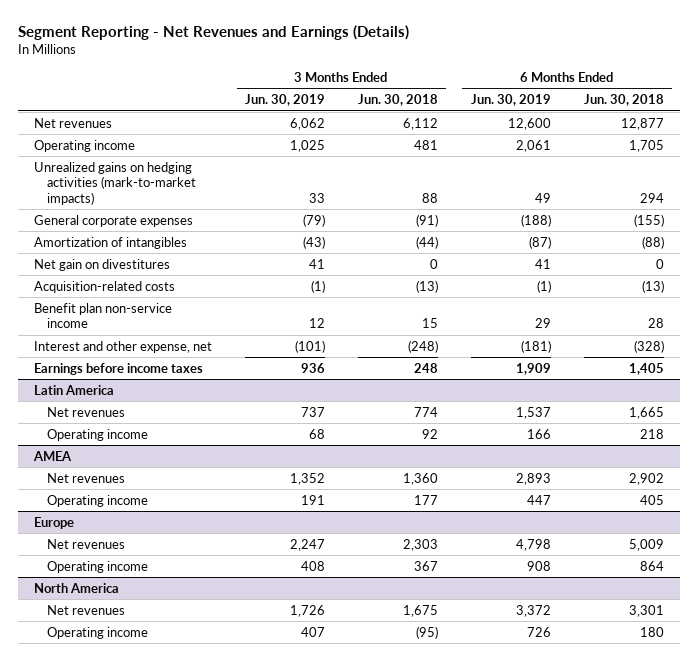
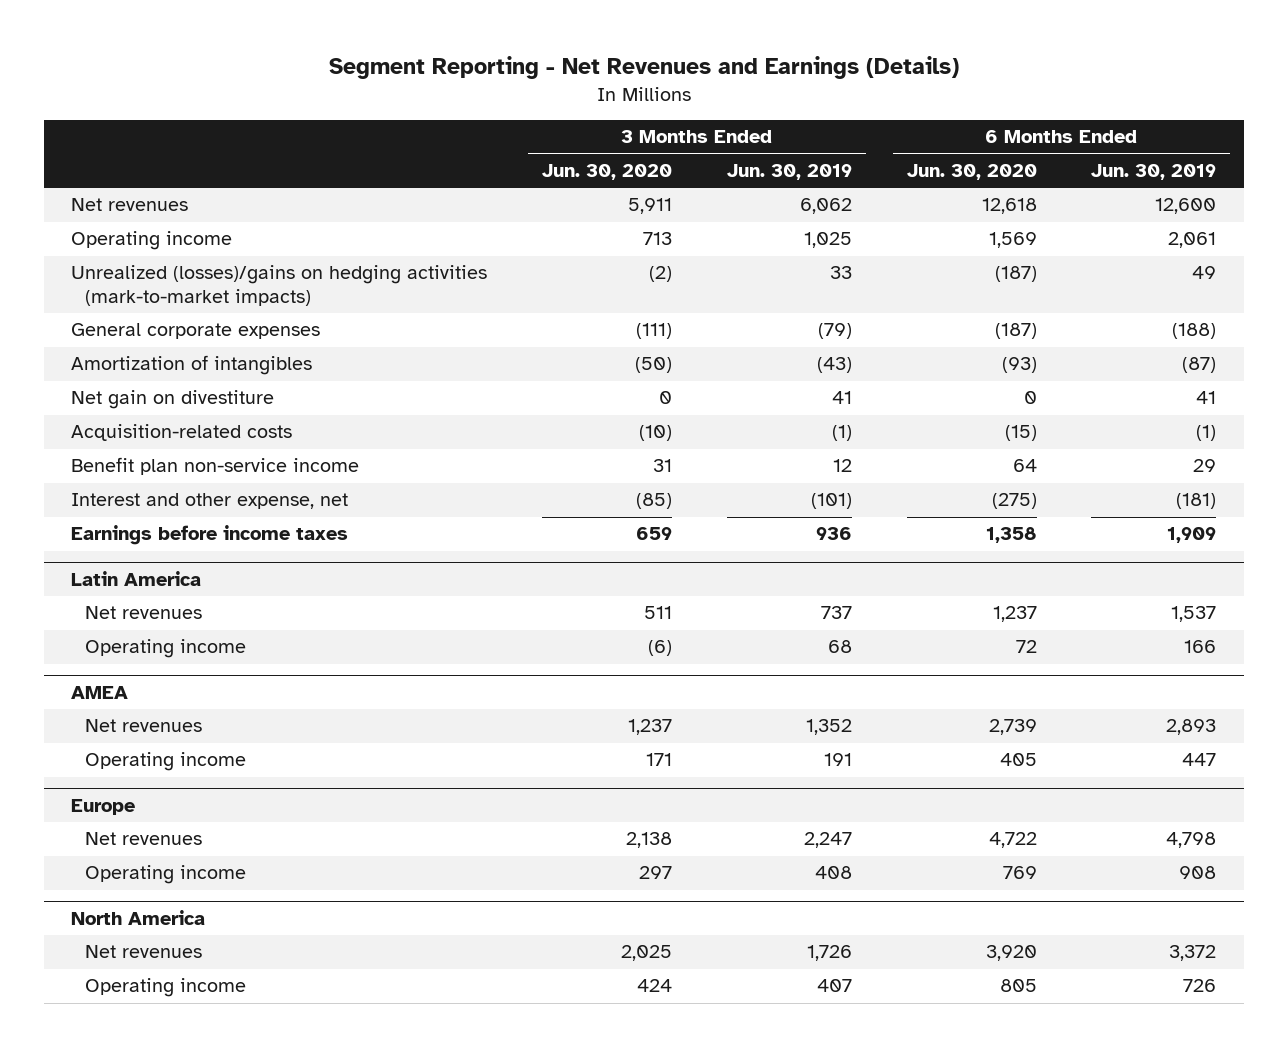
[357,93,438,106] Jun. 30, 2018 -> none
[583,93,664,106] Jun. 30, 2018 -> none
none -> [542,163,673,180] Jun. 30, 2020
none -> [906,163,1037,180] Jun. 30, 2020
[34,161,197,205] Unrealized gains on hedging activities (mark-to-market impacts) -> [71,265,488,306] Unrealized (losses)/gains on hedging activities (mark-to-market impacts)
[34,258,171,271] Net gain on divestitures -> [71,390,275,410] Net gain on divestiture

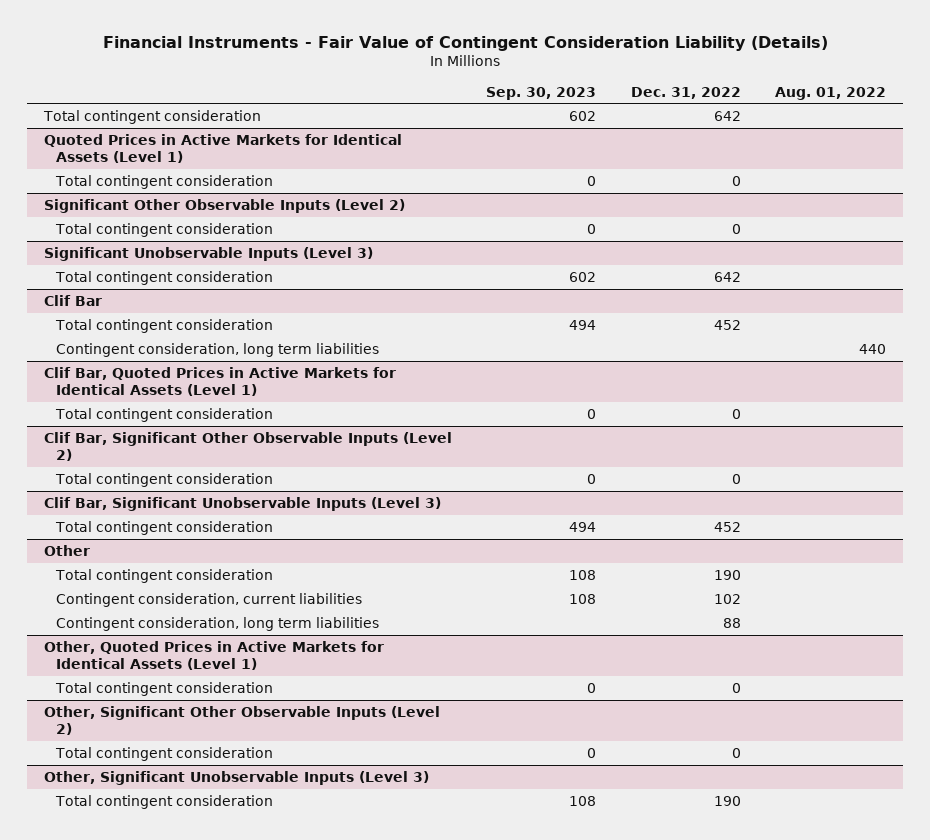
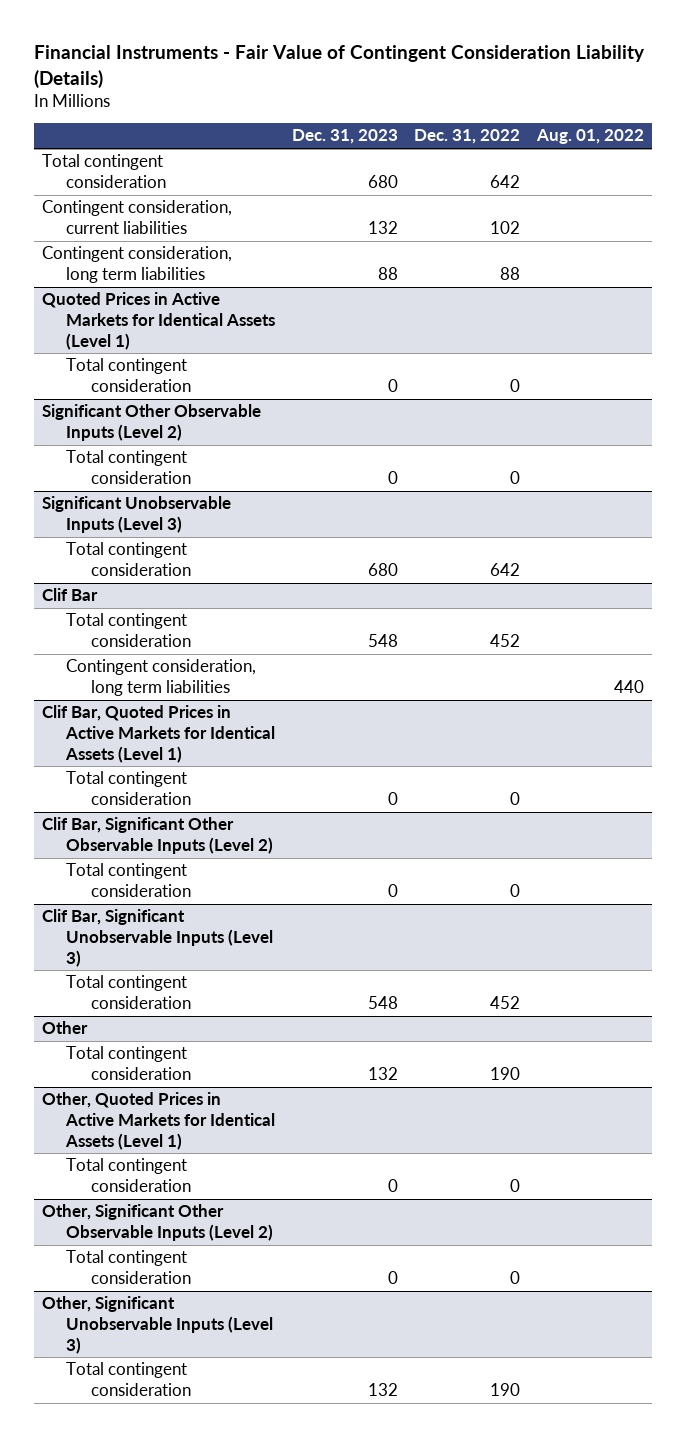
[486,86,597,100] Sep. 30, 2023 -> none
none -> [291,129,398,145] Dec. 31, 2023
none -> [42,200,233,234] Contingent consideration, current liabilities
none -> [42,246,233,283] Contingent consideration, long term liabilities
[55,592,362,607] Contingent consideration, current liabilities -> none
[55,616,379,631] Contingent consideration, long term liabilities -> none

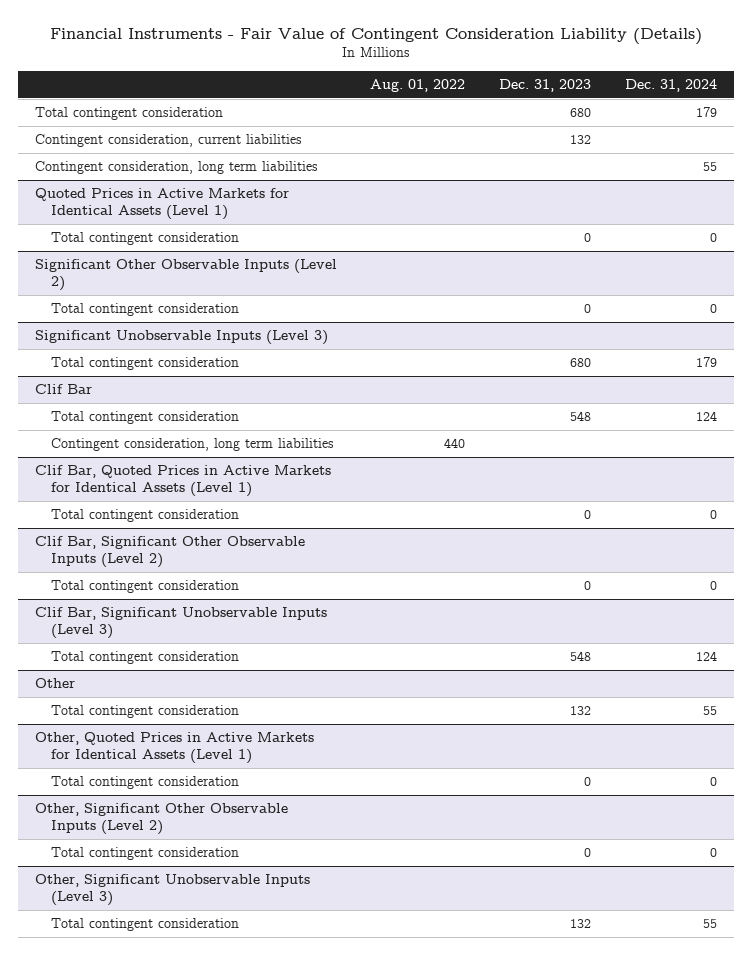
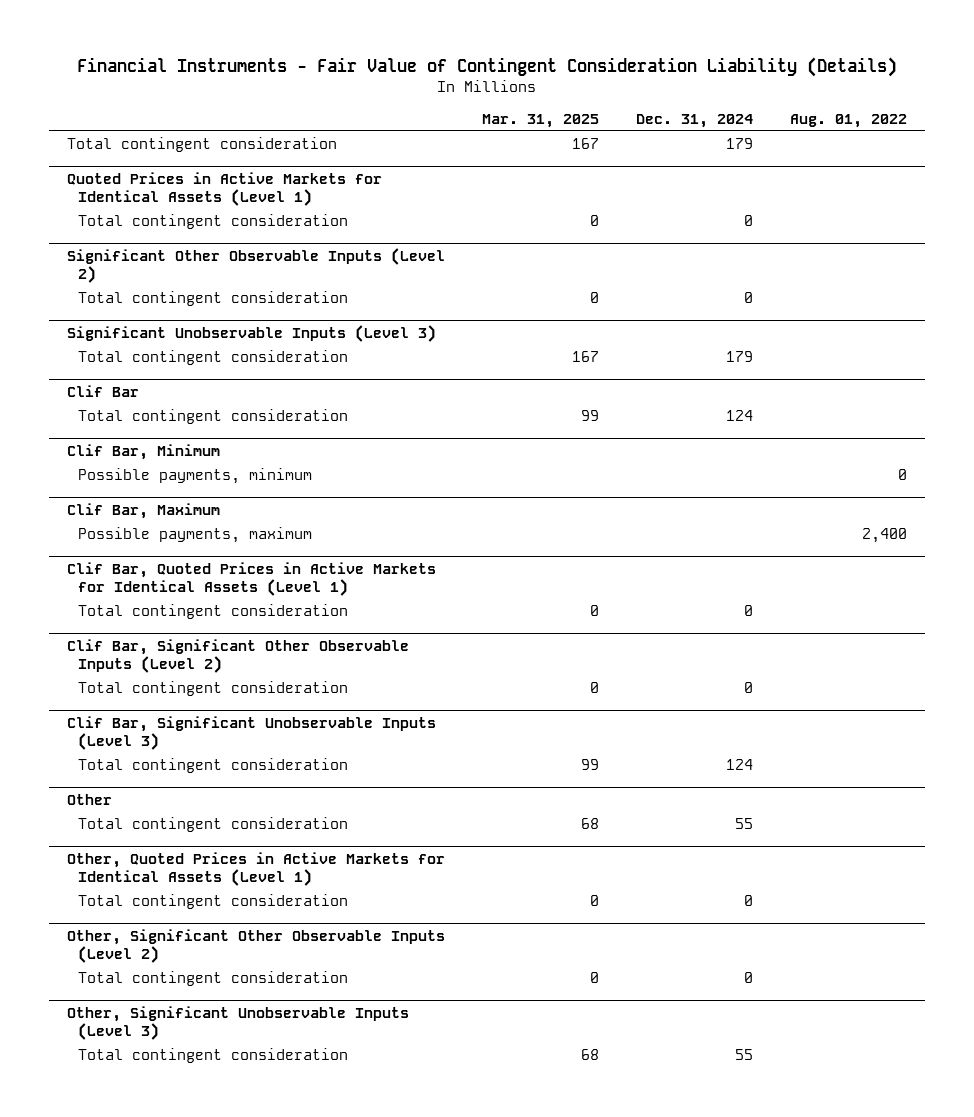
[499,79,592,93] Dec. 31, 2023 -> none
none -> [482,113,600,128] Mar. 31, 2025
[34,134,302,148] Contingent consideration, current liabilities -> none
[34,161,318,175] Contingent consideration, long term liabilities -> none
[50,438,334,452] Contingent consideration, long term liabilities -> none
none -> [67,443,221,460] Clif Bar, Minimum
none -> [78,468,313,485] Possible payments, minimum
none -> [67,502,221,519] Clif Bar, Maximum
none -> [78,527,313,544] Possible payments, maximum

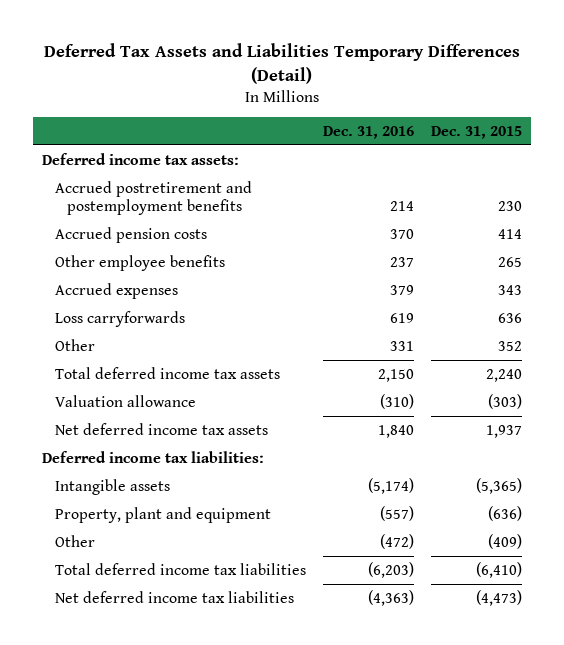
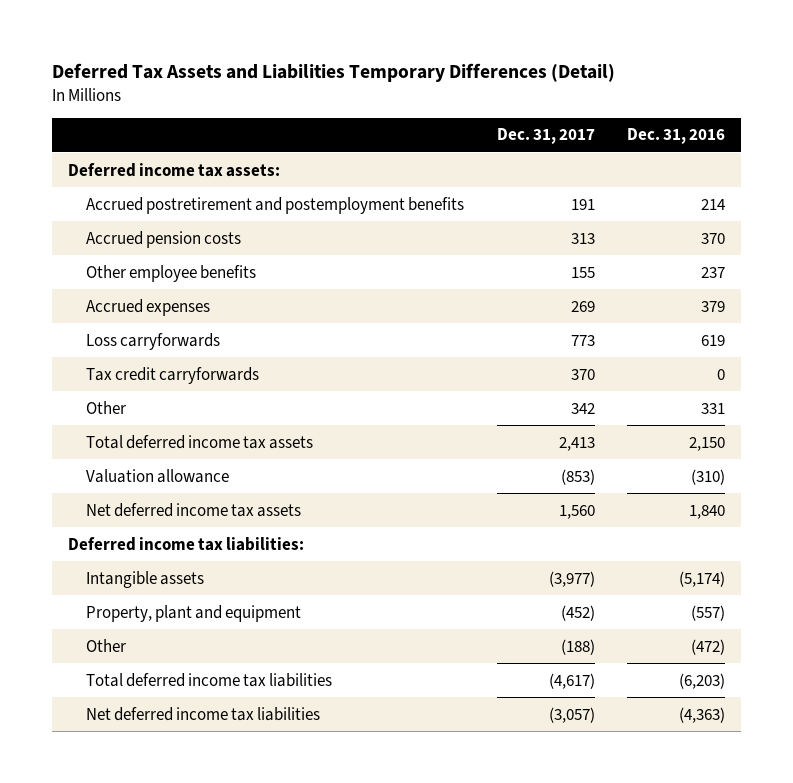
[431,125,523,139] Dec. 31, 2015 -> none
none -> [496,128,595,145] Dec. 31, 2017
none -> [86,366,260,384] Tax credit carryforwards

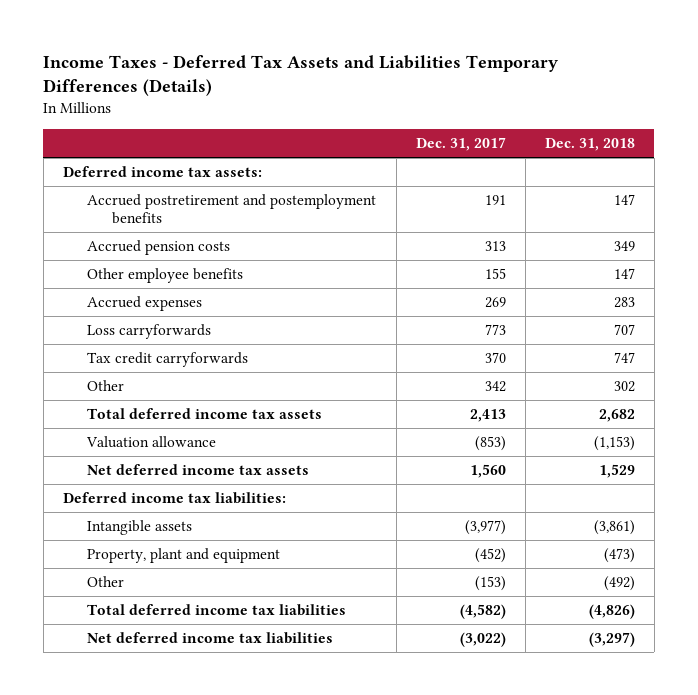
[51,63,615,83] Deferred Tax Assets and Liabilities Temporary Differences (Detail) -> [43,54,559,97] Income Taxes - Deferred Tax Assets and Liabilities Temporary Differences (Details)
[627,128,726,145] Dec. 31, 2016 -> none
none -> [544,138,635,152] Dec. 31, 2018
[560,638,595,655] (188) -> [474,576,506,592] (153)
[548,672,595,689] (4,617) -> [459,604,506,620] (4,582)
[548,706,595,723] (3,057) -> [459,632,506,648] (3,022)

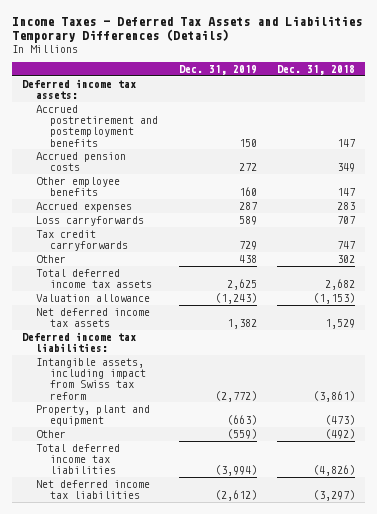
[415,137,506,152] Dec. 31, 2017 -> none
none -> [178,65,257,76] Dec. 31, 2019
[87,520,193,536] Intangible assets -> [36,358,147,400] Intangible assets, including impact from Swiss tax reform

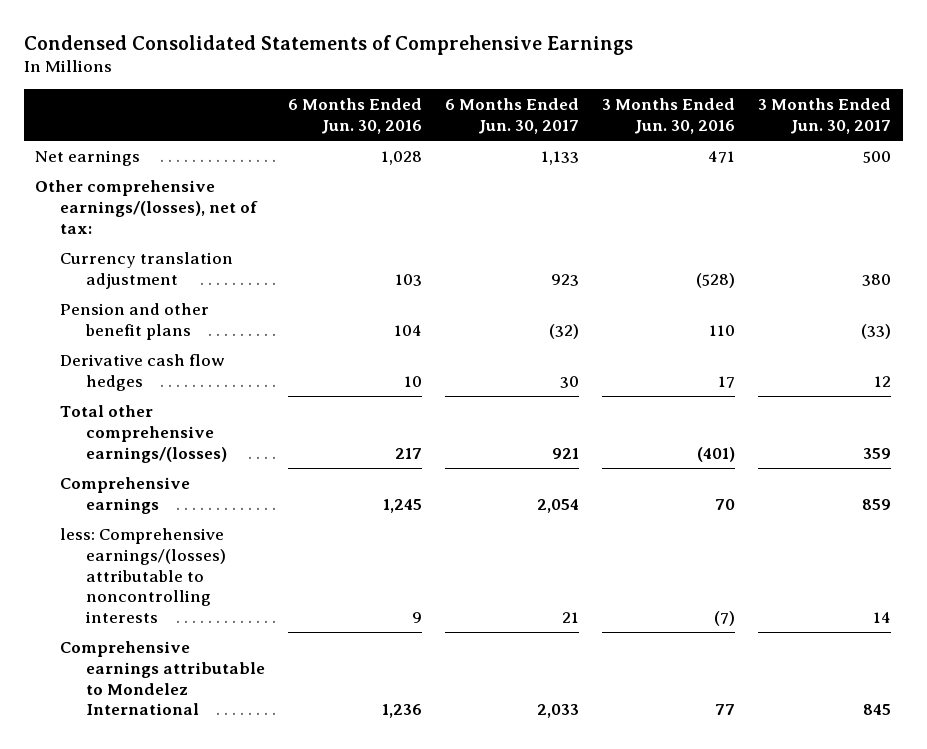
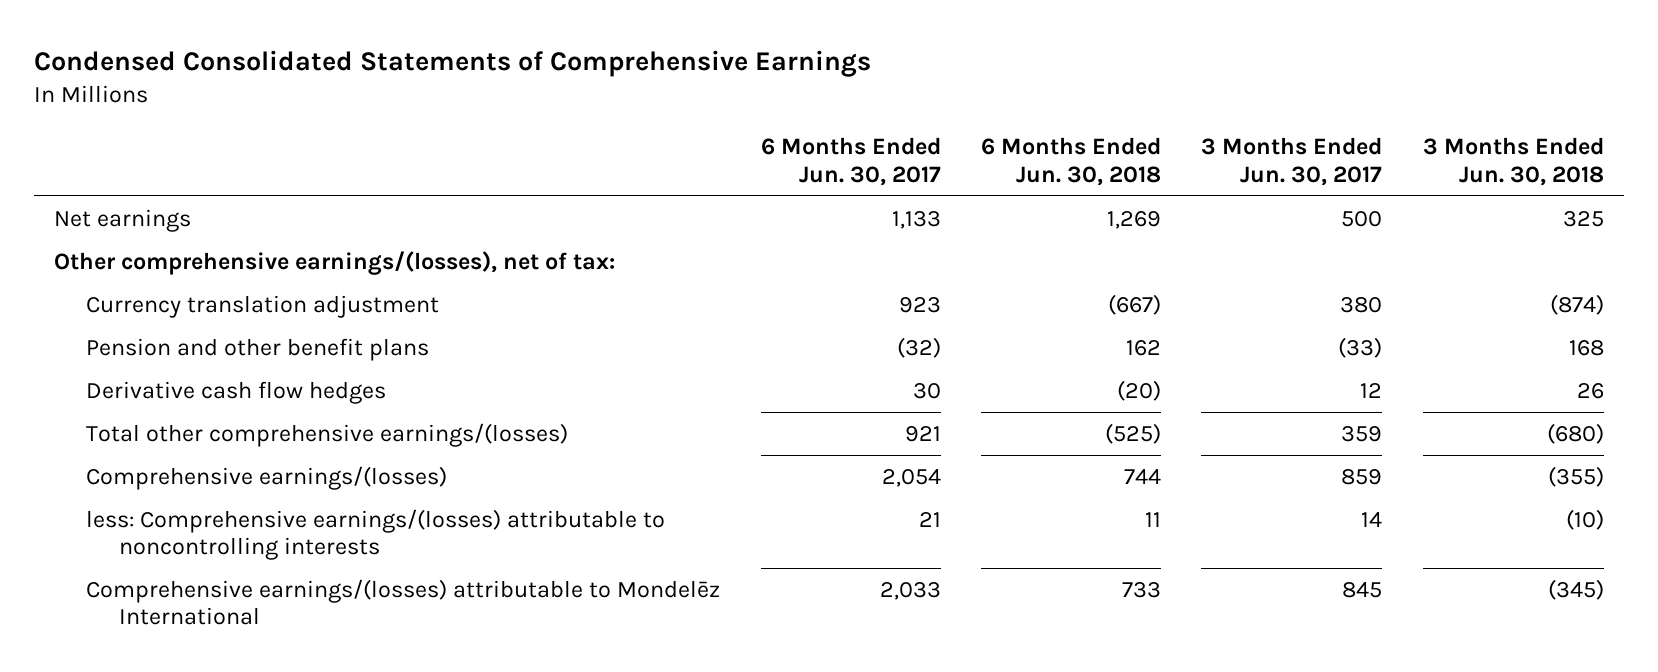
[287,97,422,134] 6 Months Ended Jun. 30, 2016 -> none
[602,97,736,134] 3 Months Ended Jun. 30, 2016 -> none
none -> [981,137,1162,186] 6 Months Ended Jun. 30, 2018
none -> [1422,137,1604,186] 3 Months Ended Jun. 30, 2018
[60,476,191,514] Comprehensive earnings -> [86,466,448,491] Comprehensive earnings/(losses)
[60,640,265,716] Comprehensive earnings attributable to Mondelez International -> [86,579,721,626] Comprehensive earnings/(losses) attributable to Mondelēz International

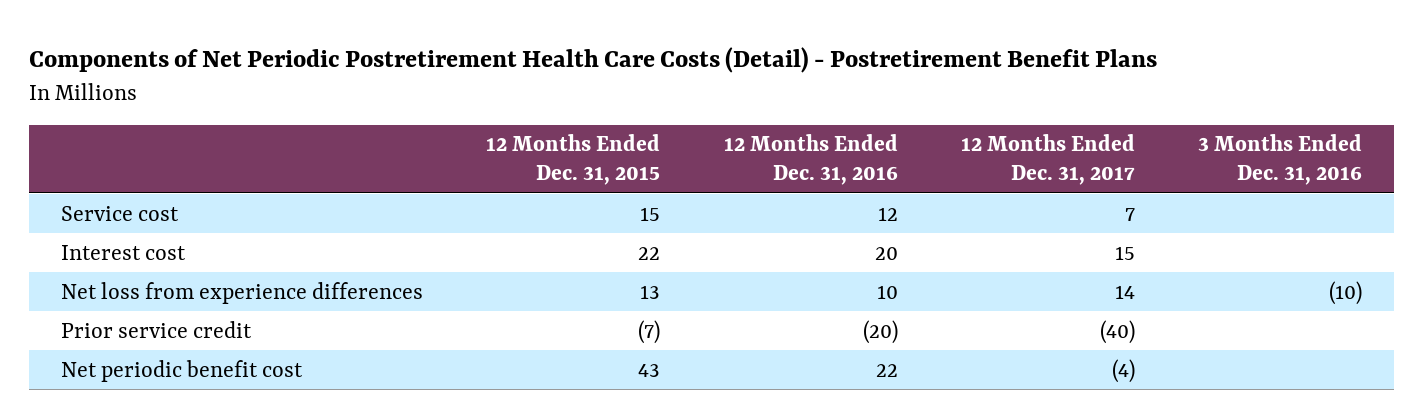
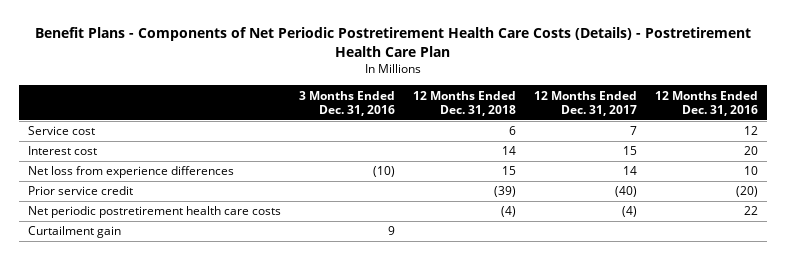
[29,47,1158,74] Components of Net Periodic Postretirement Health Care Costs (Detail) - Postretirement Benefit Plans -> [35,26,752,57] Benefit Plans - Components of Net Periodic Postretirement Health Care Costs (Details) - Postretirement Health Care Plan
[486,134,661,186] 12 Months Ended Dec. 31, 2015 -> none
none -> [413,90,517,116] 12 Months Ended Dec. 31, 2018
[60,359,303,382] Net periodic benefit cost -> [27,206,281,219] Net periodic postretirement health care costs
none -> [27,226,121,239] Curtailment gain

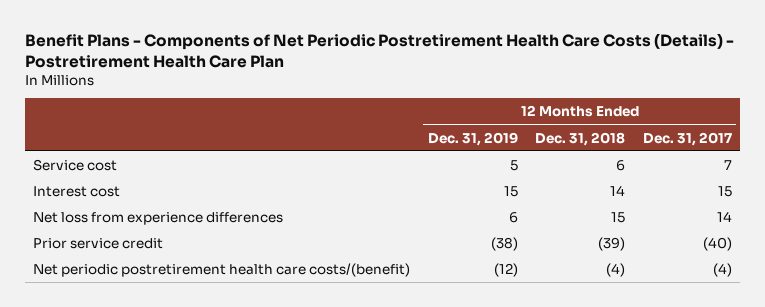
[298,90,395,116] 3 Months Ended Dec. 31, 2016 -> none
[655,90,759,116] 12 Months Ended Dec. 31, 2016 -> none
none -> [427,131,518,146] Dec. 31, 2019
[27,226,121,239] Curtailment gain -> none
[27,206,281,219] Net periodic postretirement health care costs -> [33,263,411,278] Net periodic postretirement health care costs/(benefit)

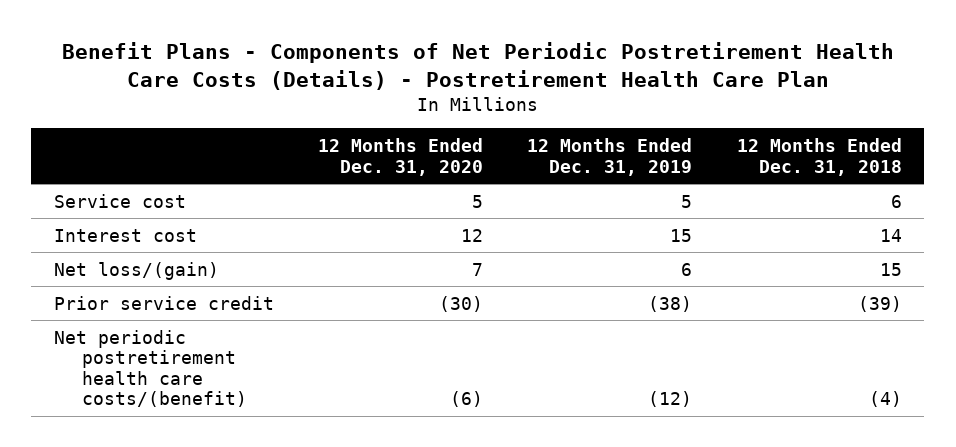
[642,131,732,146] Dec. 31, 2017 -> none
none -> [318,138,484,176] 12 Months Ended Dec. 31, 2020
[33,212,284,226] Net loss from experience differences -> [53,261,219,280] Net loss/(gain)

